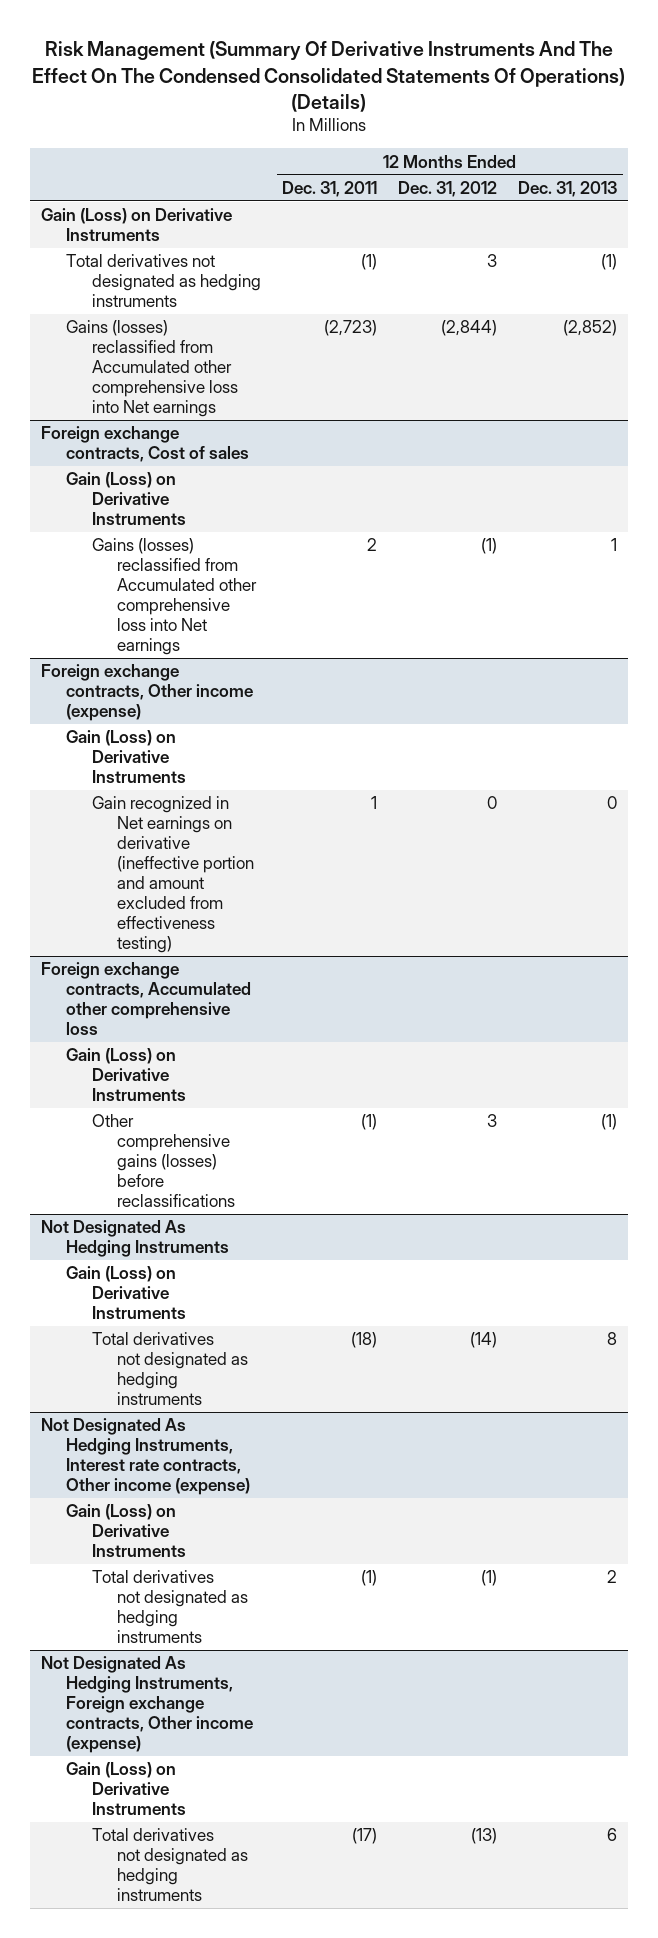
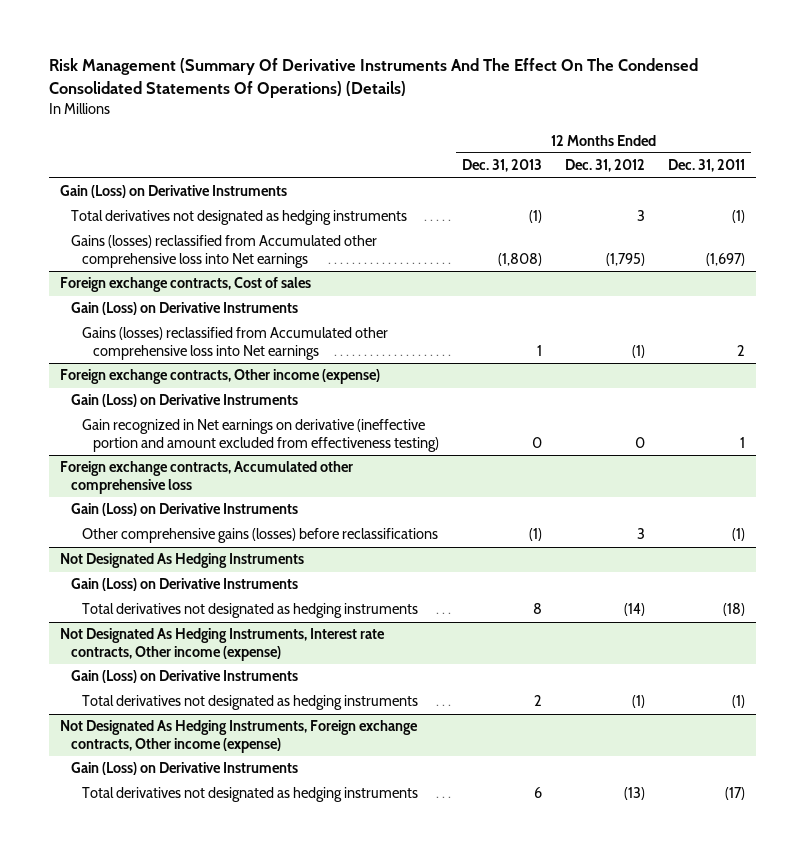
[323,320,377,337] (2,723) -> [705,252,745,266] (1,697)
[441,320,498,337] (2,844) -> [606,252,646,266] (1,795)
[563,320,618,337] (2,852) -> [498,252,543,266] (1,808)

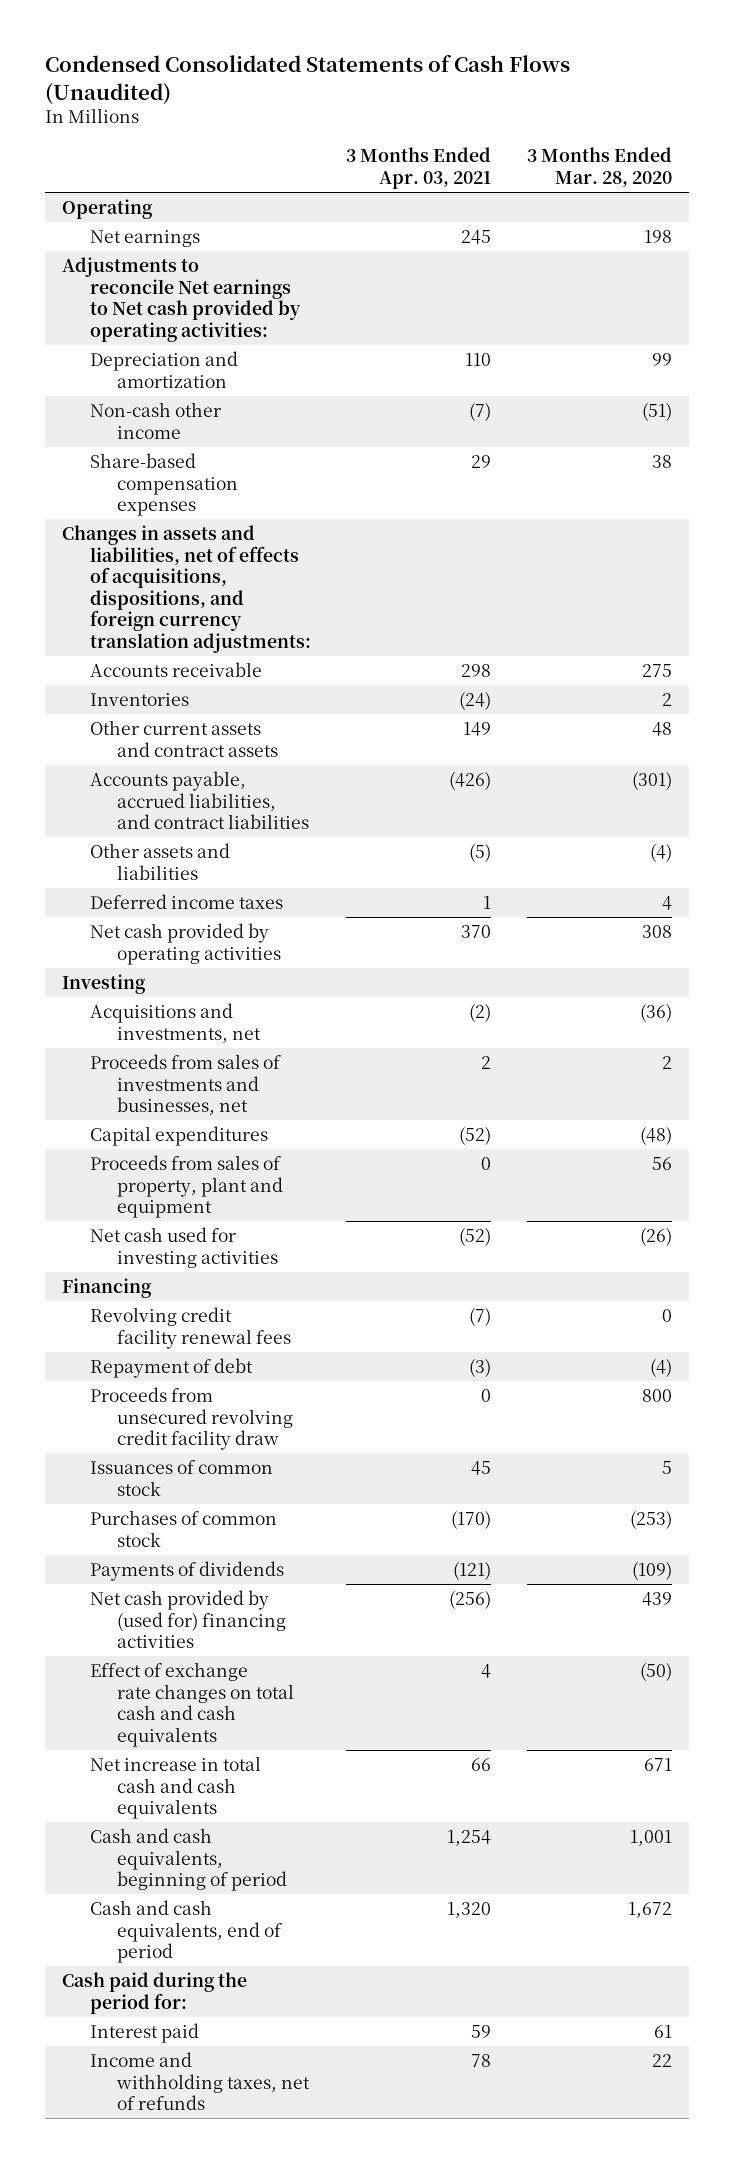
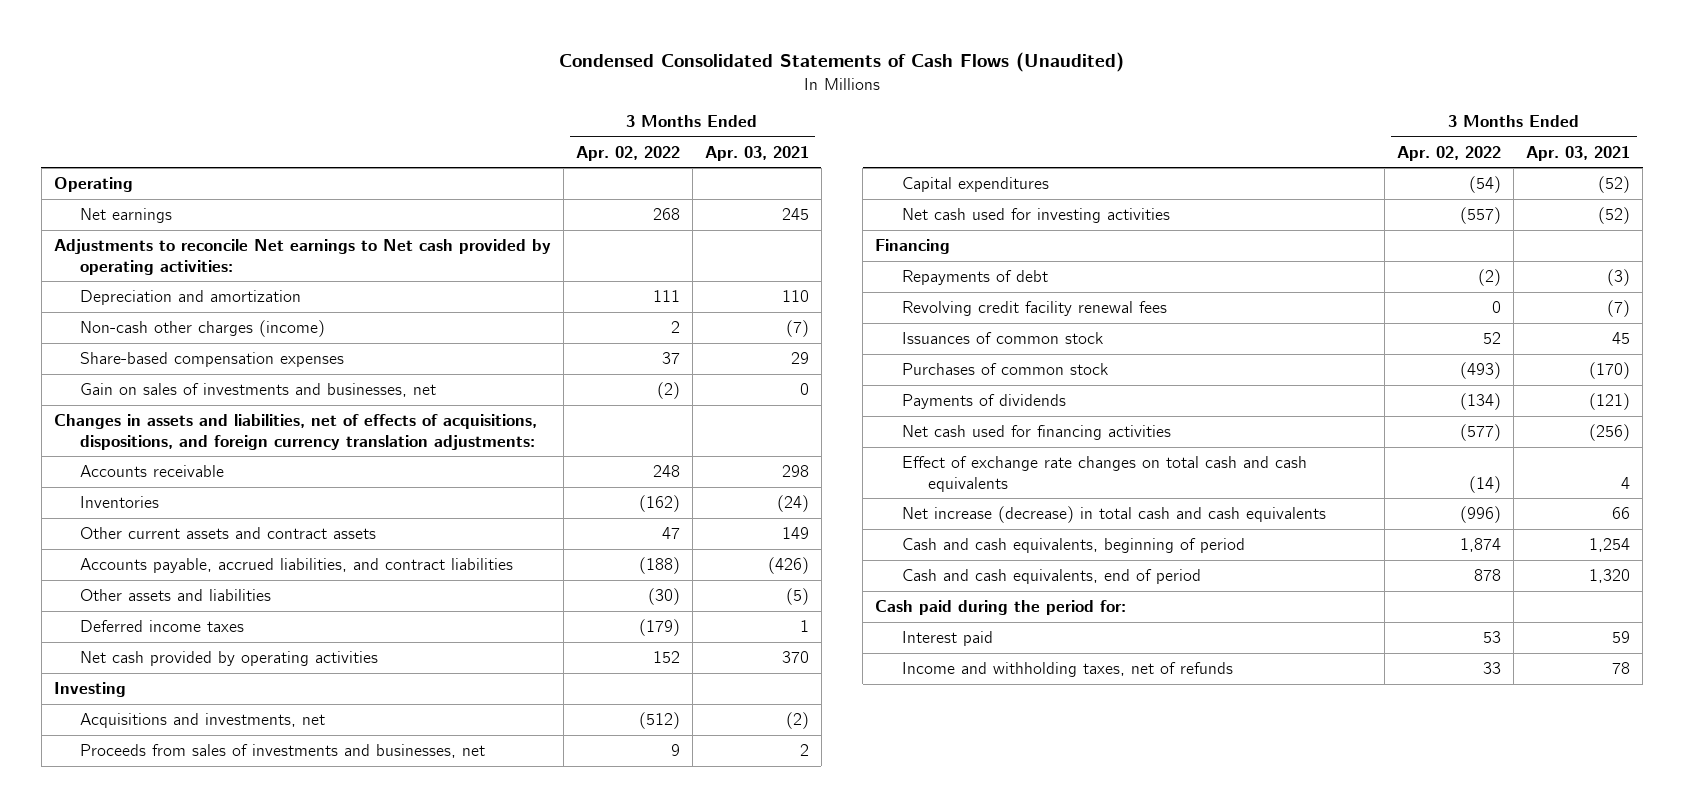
[526,147,672,187] 3 Months Ended Mar. 28, 2020 -> none
none -> [575,145,680,161] Apr. 02, 2022
[89,402,221,439] Non-cash other income -> [80,320,326,338] Non-cash other charges (income)
none -> [80,383,437,398] Gain on sales of investments and businesses, net
[89,1155,283,1219] Proceeds from sales of property, plant and equipment -> none
none -> [901,270,1048,286] Repayments of debt
[89,1358,253,1379] Repayment of debt -> none
[89,1387,293,1451] Proceeds from unsecured revolving credit facility draw -> none
[89,1590,286,1649] Net cash provided by (used for) financing activities -> [901,425,1171,441] Net cash used for financing activities
[89,1756,261,1820] Net increase in total cash and cash equivalents -> [901,506,1326,524] Net increase (decrease) in total cash and cash equivalents

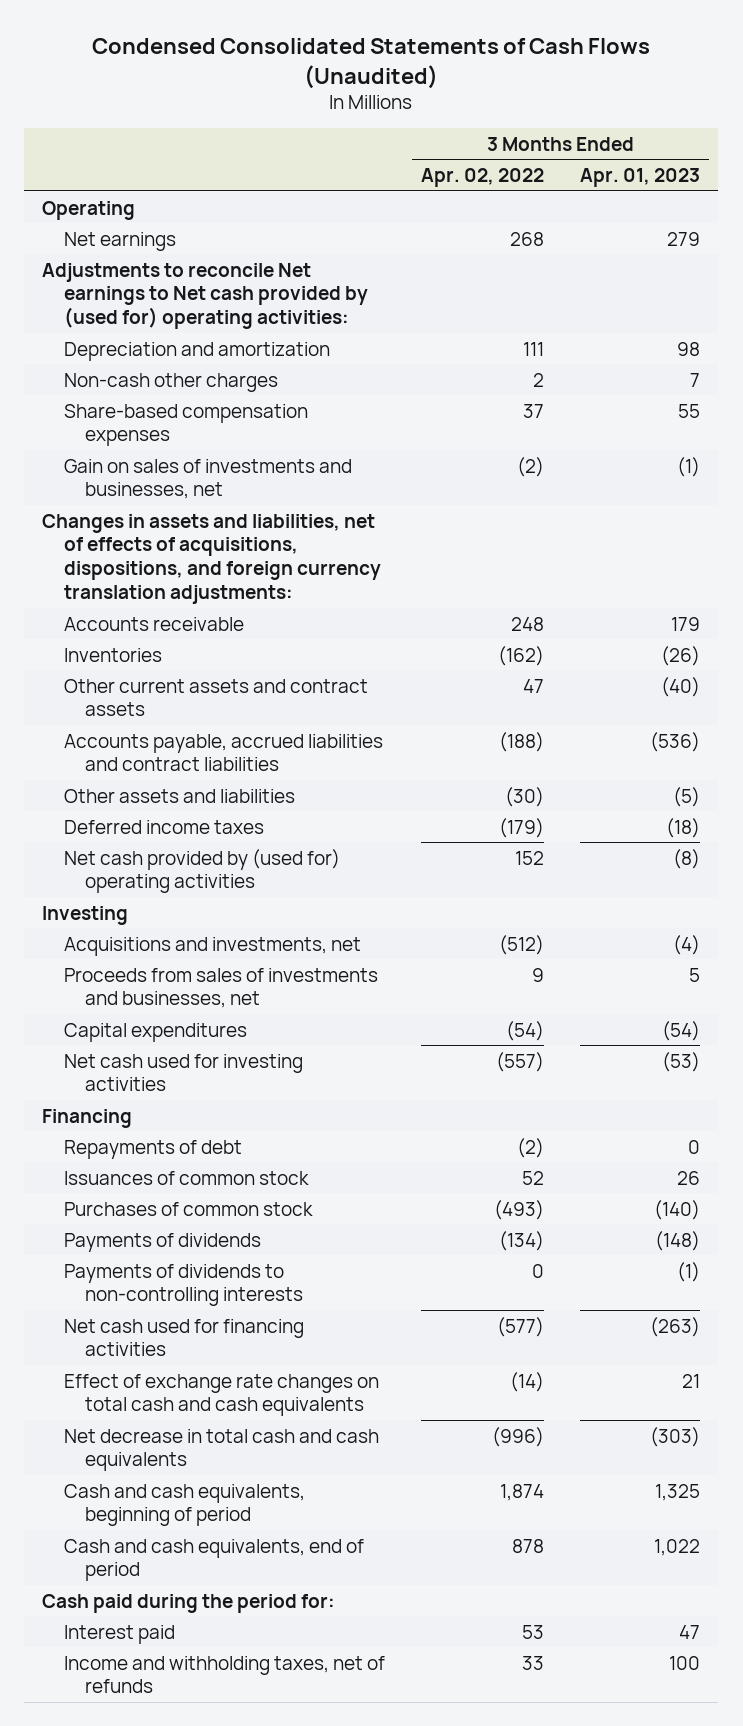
[704,145,809,161] Apr. 03, 2021 -> none
none -> [580,168,701,188] Apr. 01, 2023
[53,239,551,275] Adjustments to reconcile Net earnings to Net cash provided by operating activities: -> [42,262,368,330] Adjustments to reconcile Net earnings to Net cash provided by (used for) operating activities:
[80,320,326,338] Non-cash other charges (income) -> [63,372,278,392] Non-cash other charges
[80,558,514,574] Accounts payable, accrued liabilities, and contract liabilities -> [63,733,383,772] Accounts payable, accrued liabilities and contract liabilities
[80,651,379,667] Net cash provided by operating activities -> [63,848,340,894] Net cash provided by (used for) operating activities
[901,301,1167,317] Revolving credit facility renewal fees -> none
none -> [63,1263,304,1307] Payments of dividends to non-controlling interests
[901,506,1326,524] Net increase (decrease) in total cash and cash equivalents -> [63,1428,379,1472] Net decrease in total cash and cash equivalents

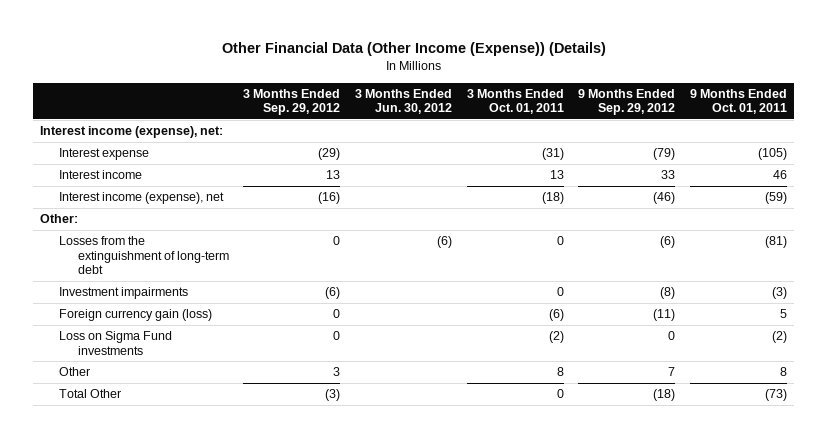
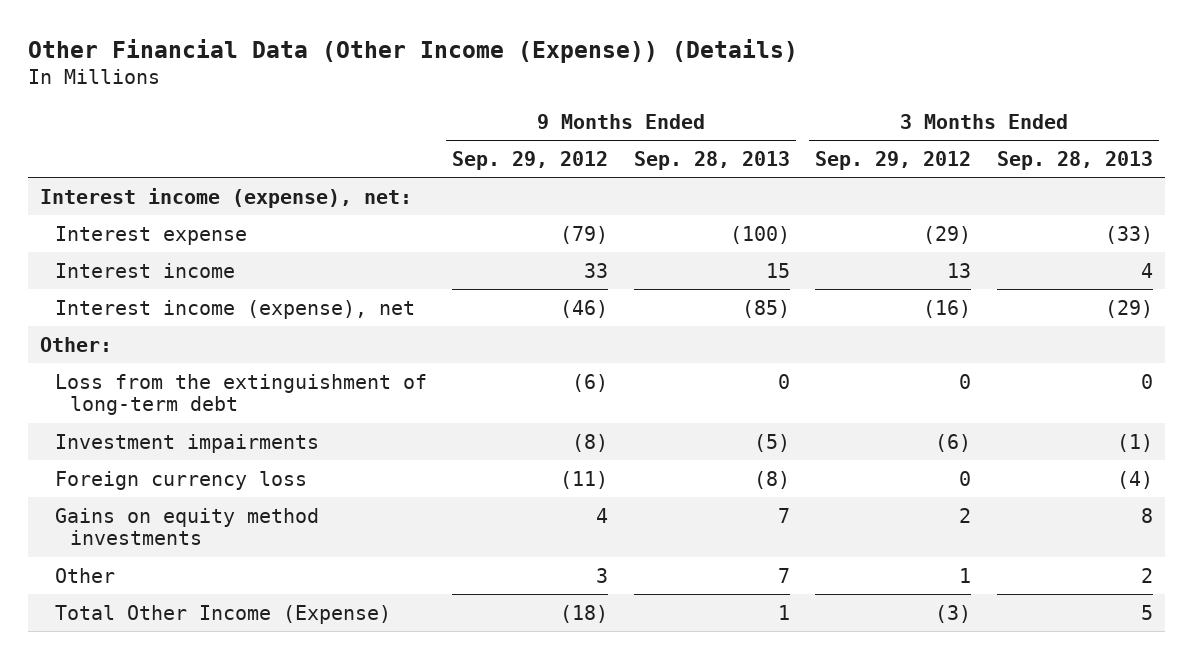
[354,88,452,115] 3 Months Ended Jun. 30, 2012 -> none
[466,88,564,115] 3 Months Ended Oct. 01, 2011 -> none
[689,88,787,115] 9 Months Ended Oct. 01, 2011 -> none
none -> [633,150,790,170] Sep. 28, 2013
none -> [996,150,1153,170] Sep. 28, 2013
[58,236,229,275] Losses from the extinguishment of long-term debt -> [55,373,428,416] Loss from the extinguishment of long-term debt
[58,309,212,322] Foreign currency gain (loss) -> [55,470,308,490] Foreign currency loss
[58,331,172,355] Loss on Sigma Fund investments -> [55,507,320,546] Gains on equity method investments
[333,331,341,341] 0 -> [959,507,972,523] 2
[668,331,676,341] 0 -> [596,507,609,523] 4
[333,367,341,377] 3 -> [959,567,972,583] 1
[668,367,676,377] 7 -> [596,567,609,583] 3
[58,389,121,399] Total Other -> [55,604,392,624] Total Other Income (Expense)

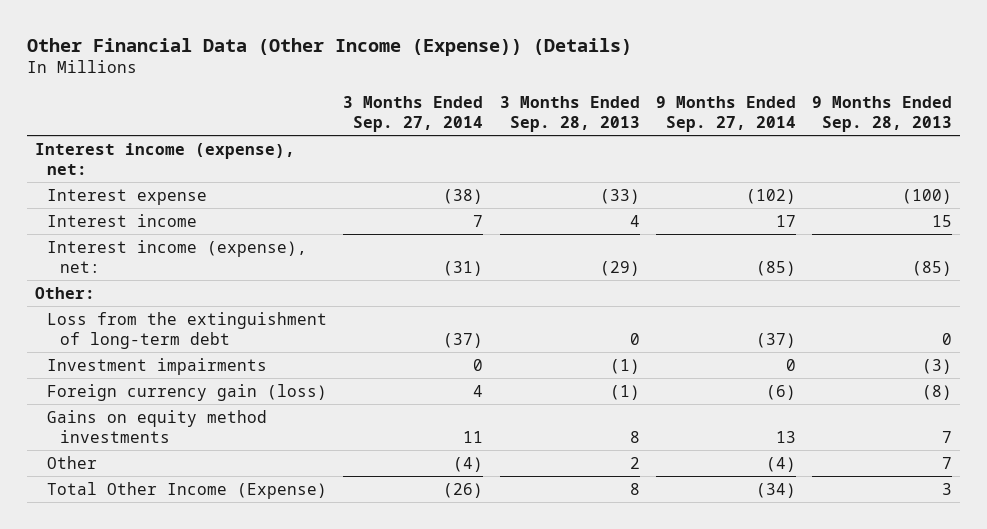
[452,150,609,170] Sep. 29, 2012 -> none
[815,150,972,170] Sep. 29, 2012 -> none
none -> [343,95,484,133] 3 Months Ended Sep. 27, 2014
none -> [655,95,796,133] 9 Months Ended Sep. 27, 2014
[55,299,416,319] Interest income (expense), net -> [47,239,308,274] Interest income (expense), net:
[753,433,790,452] (5) -> [921,358,952,374] (3)
[55,470,308,490] Foreign currency loss -> [47,383,328,401] Foreign currency gain (loss)
[1116,470,1153,489] (4) -> [609,384,640,400] (1)
[777,604,790,620] 1 -> [941,482,952,495] 3
[1140,604,1153,620] 5 -> [629,482,640,495] 8

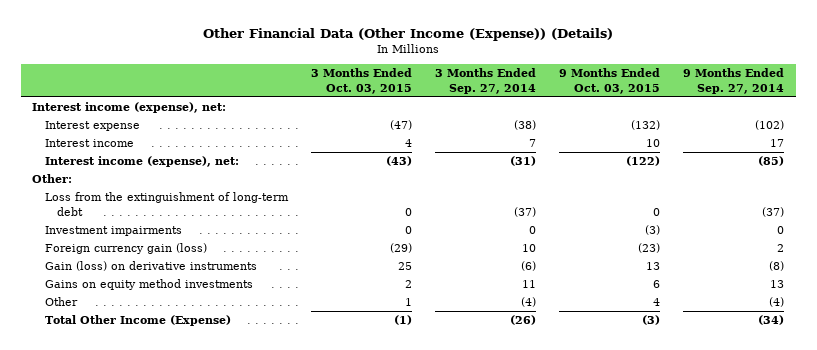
[499,95,640,133] 3 Months Ended Sep. 28, 2013 -> none
[811,95,952,133] 9 Months Ended Sep. 28, 2013 -> none
none -> [310,68,412,95] 3 Months Ended Oct. 03, 2015
none -> [559,68,661,95] 9 Months Ended Oct. 03, 2015
[473,384,484,397] 4 -> [522,244,537,253] 10
[765,384,796,400] (6) -> [777,244,785,253] 2
none -> [44,261,257,272] Gain (loss) on derivative instruments

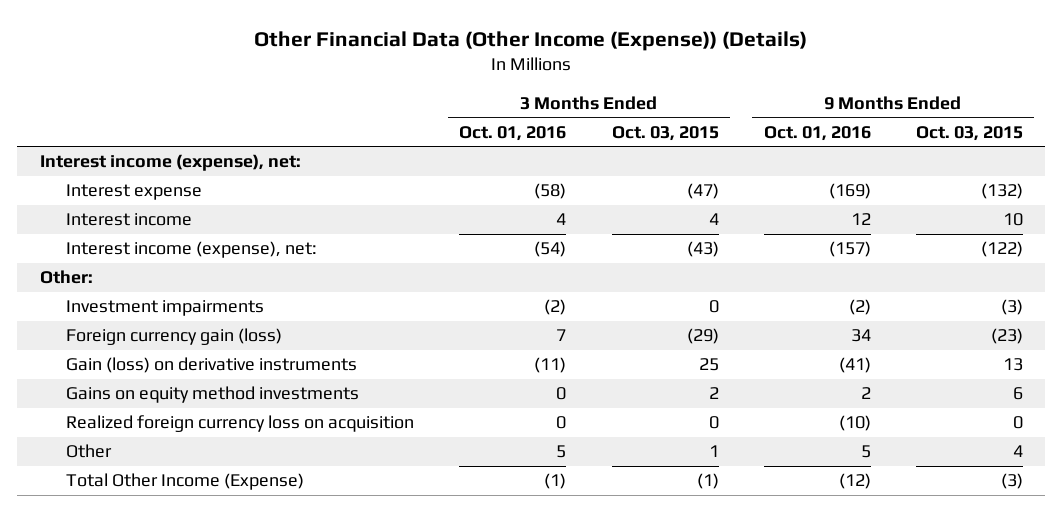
[435,68,537,95] 3 Months Ended Sep. 27, 2014 -> none
[683,68,785,95] 9 Months Ended Sep. 27, 2014 -> none
none -> [459,125,567,141] Oct. 01, 2016
none -> [763,125,871,141] Oct. 01, 2016
[44,192,289,216] Loss from the extinguishment of long-term debt -> none
none -> [66,415,415,433] Realized foreign currency loss on acquisition

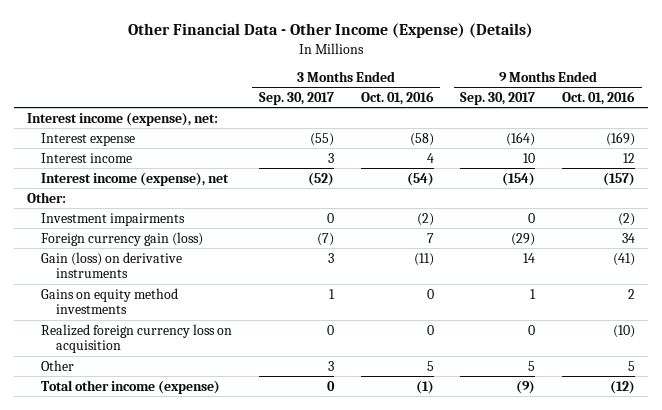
[254,30,808,51] Other Financial Data (Other Income (Expense)) (Details) -> [128,23,534,39] Other Financial Data - Other Income (Expense) (Details)
[611,125,719,141] Oct. 03, 2015 -> none
[915,125,1023,141] Oct. 03, 2015 -> none
none -> [259,91,335,105] Sep. 30, 2017
none -> [460,91,536,105] Sep. 30, 2017
[66,241,318,259] Interest income (expense), net: -> [41,171,230,186] Interest income (expense), net
[66,473,305,491] Total Other Income (Expense) -> [41,379,221,394] Total other income (expense)

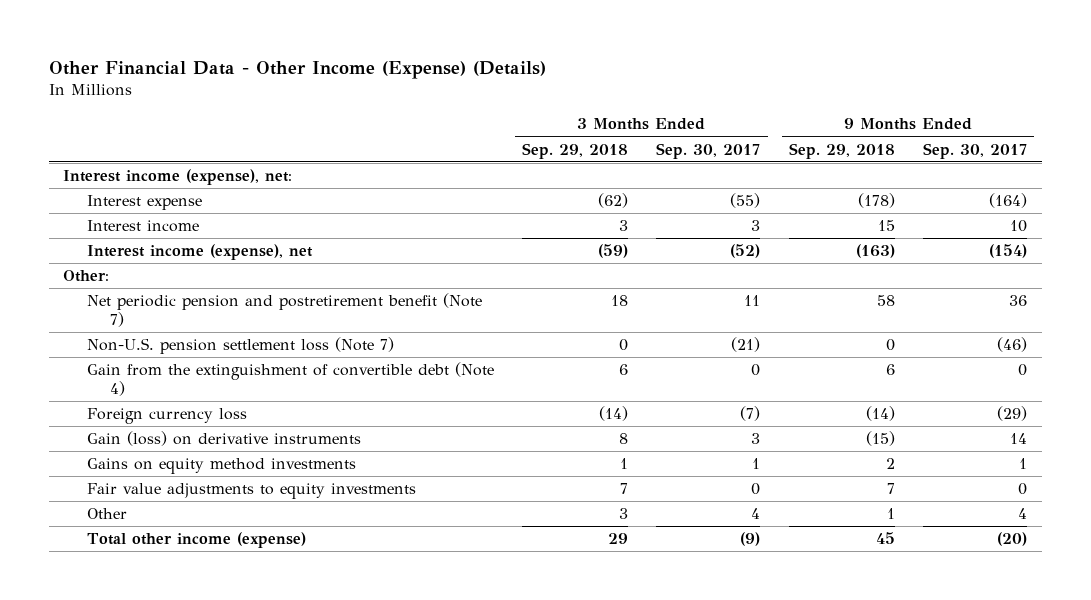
[360,90,434,105] Oct. 01, 2016 -> none
[561,90,635,105] Oct. 01, 2016 -> none
none -> [522,142,629,159] Sep. 29, 2018
none -> [788,142,895,159] Sep. 29, 2018
[41,212,186,226] Investment impairments -> none
none -> [86,293,482,327] Net periodic pension and postretirement benefit (Note 7)
none -> [86,337,394,355] Non-U.S. pension settlement loss (Note 7)
none -> [86,362,494,396] Gain from the extinguishment of convertible debt (Note 4)
[41,231,204,246] Foreign currency gain (loss) -> [86,408,247,425] Foreign currency loss
[41,323,233,354] Realized foreign currency loss on acquisition -> none
none -> [86,483,416,500] Fair value adjustments to equity investments
[328,360,335,371] 3 -> [751,508,761,520] 4
[528,360,536,371] 5 -> [1018,508,1028,520] 4
[327,380,336,391] 0 -> [740,532,761,547] (9)
[516,379,536,394] (9) -> [997,532,1028,547] (20)

